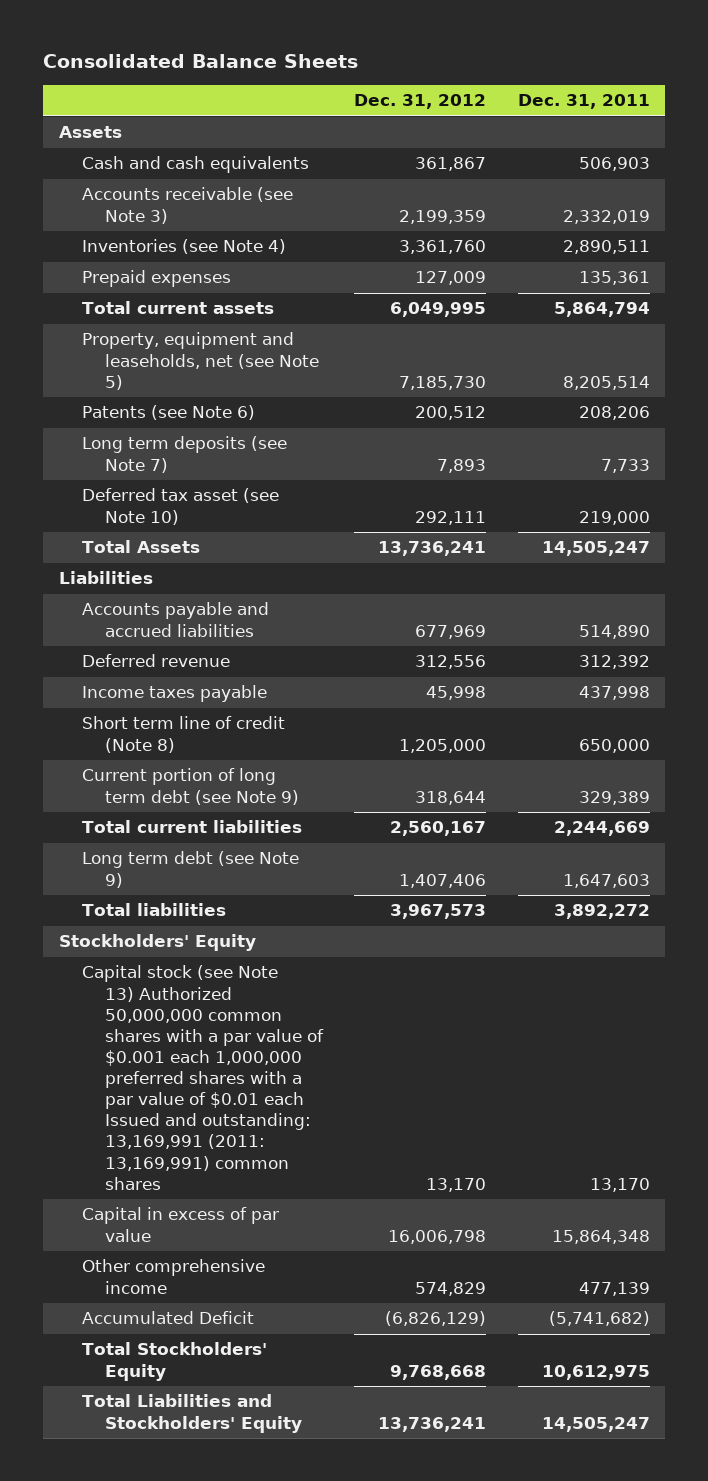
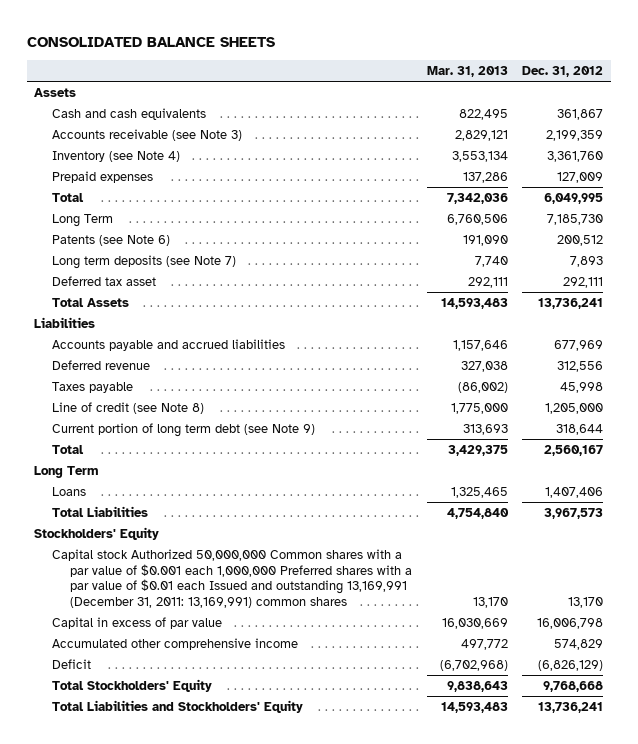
[42,54,358,69] Consolidated Balance Sheets -> [26,37,275,48] CONSOLIDATED BALANCE SHEETS
[517,94,650,110] Dec. 31, 2011 -> none
none -> [426,66,508,78] Mar. 31, 2013
[81,239,286,255] Inventories (see Note 4) -> [51,150,180,162] Inventory (see Note 4)
[81,301,274,315] Total current assets -> [51,192,84,202] Total
[81,332,319,390] Property, equipment and leaseholds, net (see Note 5) -> [51,213,113,227] Long Term
[81,488,279,525] Deferred tax asset (see Note 10) -> [51,275,156,286] Deferred tax asset
[81,685,267,703] Income taxes payable -> [51,381,133,393] Taxes payable
[81,716,285,753] Short term line of credit (Note 8) -> [51,401,204,414] Line of credit (see Note 8)
[81,820,302,834] Total current liabilities -> [51,444,84,454] Total
none -> [34,465,100,478] Long Term
[81,851,299,888] Long term debt (see Note 9) -> [51,486,86,496] Loans
[81,903,226,917] Total liabilities -> [51,505,148,517] Total Liabilities
[81,965,324,1190] Capital stock (see Note 13) Authorized 50,000,000 common shares with a par value of $0.001 each 1,000,000 preferred shares with a par value of $0.01 each Issued and outstanding: 13,169,991 (2011: 13,169,991) common shares -> [51,548,412,608] Capital stock Authorized 50,000,000 Common shares with a par value of $0.001 each 1,000,000 Preferred shares with a par value of $0.01 each Issued and outstanding 13,169,991 (December 31, 2011: 13,169,991) common shares
[81,1259,265,1294] Other comprehensive income -> [51,637,298,650] Accumulated other comprehensive income
[81,1311,254,1325] Accumulated Deficit -> [51,658,91,669] Deficit

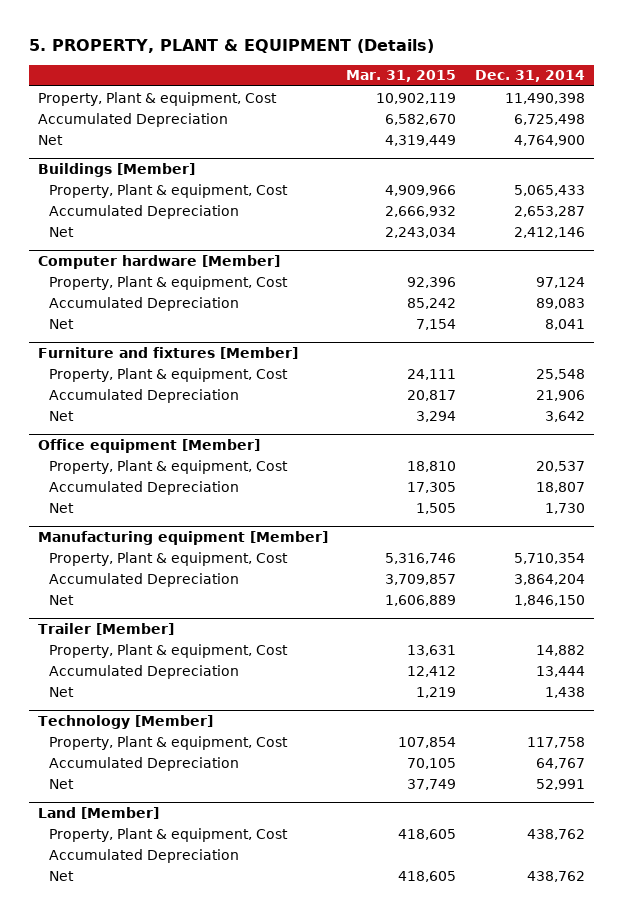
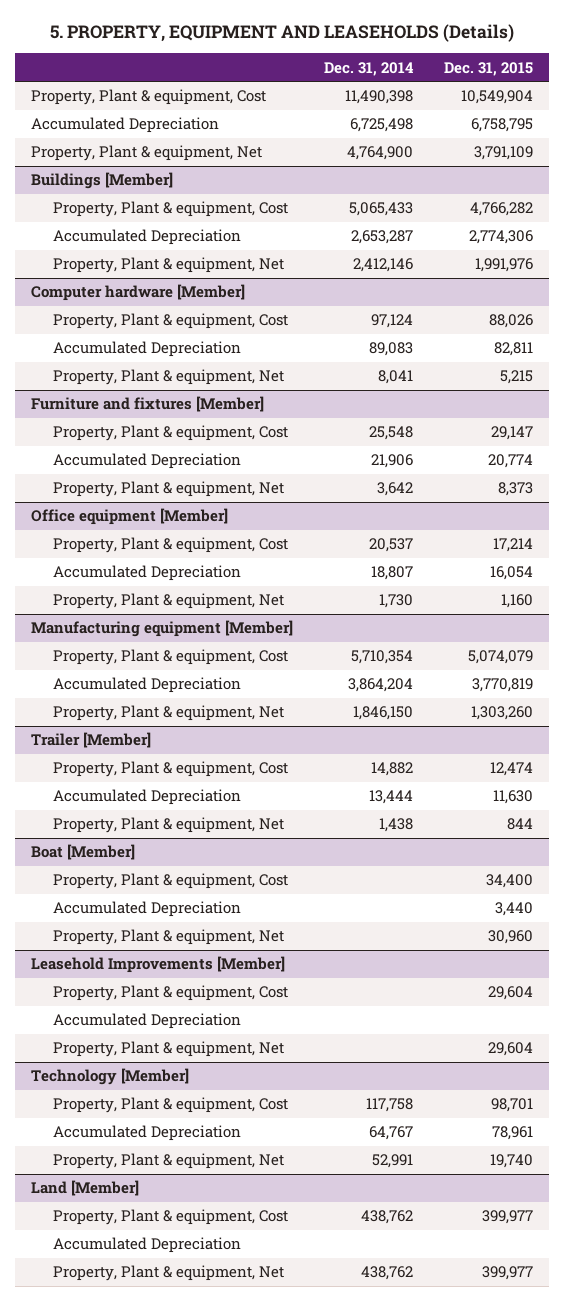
[29,38,435,53] 5. PROPERTY, PLANT & EQUIPMENT (Details) -> [49,24,514,43] 5. PROPERTY, EQUIPMENT AND LEASEHOLDS (Details)
[346,70,457,83] Mar. 31, 2015 -> none
none -> [444,61,534,76] Dec. 31, 2015
[38,134,64,145] Net -> [30,145,262,162] Property, Plant & equipment, Net
[48,226,74,237] Net -> [52,257,284,274] Property, Plant & equipment, Net
[48,318,74,329] Net -> [52,369,284,386] Property, Plant & equipment, Net
[48,410,74,421] Net -> [52,481,284,498] Property, Plant & equipment, Net
[48,502,74,513] Net -> [52,593,284,610] Property, Plant & equipment, Net
[48,594,74,605] Net -> [52,705,284,722] Property, Plant & equipment, Net
[48,686,74,697] Net -> [52,817,284,834] Property, Plant & equipment, Net
none -> [30,844,135,861] Boat [Member]
none -> [52,873,288,890] Property, Plant & equipment, Cost
none -> [52,901,241,918] Accumulated Depreciation
none -> [52,929,284,946] Property, Plant & equipment, Net
none -> [30,956,285,974] Leasehold Improvements [Member]
none -> [52,985,288,1002] Property, Plant & equipment, Cost
none -> [52,1013,241,1030] Accumulated Depreciation
none -> [52,1041,284,1058] Property, Plant & equipment, Net
[48,778,74,789] Net -> [52,1153,284,1170] Property, Plant & equipment, Net
[48,870,74,881] Net -> [52,1265,284,1282] Property, Plant & equipment, Net

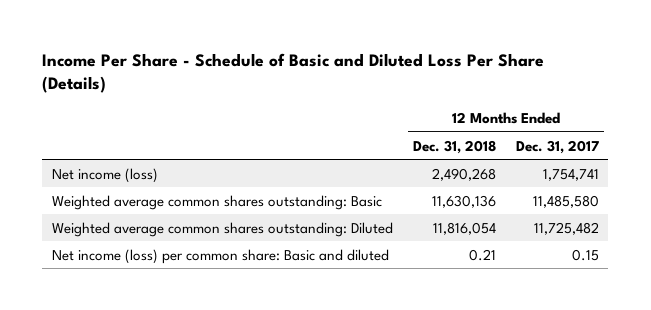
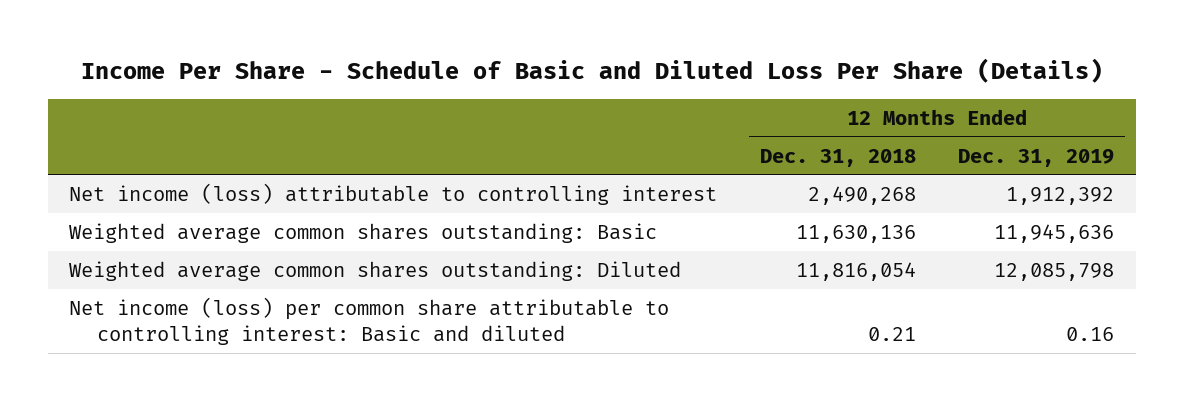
[515,139,599,154] Dec. 31, 2017 -> none
none -> [958,148,1115,167] Dec. 31, 2019
[52,167,159,183] Net income (loss) -> [69,182,718,205] Net income (loss) attributable to controlling interest
[52,248,390,264] Net income (loss) per common share: Basic and diluted -> [69,296,670,345] Net income (loss) per common share attributable to controlling interest: Basic and diluted

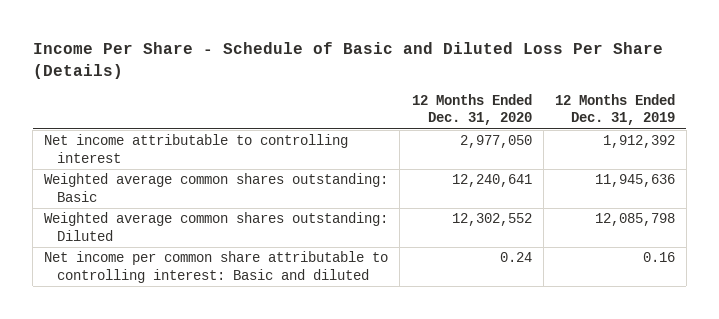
[759,148,916,167] Dec. 31, 2018 -> none
none -> [411,93,532,126] 12 Months Ended Dec. 31, 2020
[69,182,718,205] Net income (loss) attributable to controlling interest -> [44,134,349,163] Net income attributable to controlling interest
[69,296,670,345] Net income (loss) per common share attributable to controlling interest: Basic and diluted -> [44,251,389,283] Net income per common share attributable to controlling interest: Basic and diluted

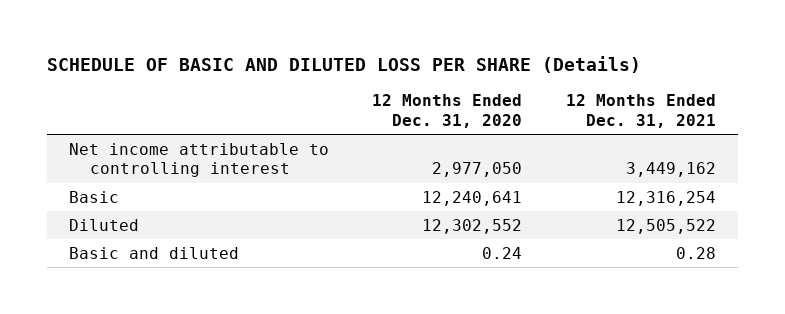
[32,42,663,79] Income Per Share - Schedule of Basic and Diluted Loss Per Share (Details) -> [46,56,641,74] SCHEDULE OF BASIC AND DILUTED LOSS PER SHARE (Details)
[554,93,675,126] 12 Months Ended Dec. 31, 2019 -> none
none -> [566,94,717,129] 12 Months Ended Dec. 31, 2021
[44,173,389,202] Weighted average common shares outstanding: Basic -> [68,190,119,203] Basic
[44,212,389,241] Weighted average common shares outstanding: Diluted -> [68,218,139,231] Diluted
[44,251,389,283] Net income per common share attributable to controlling interest: Basic and diluted -> [68,246,239,259] Basic and diluted

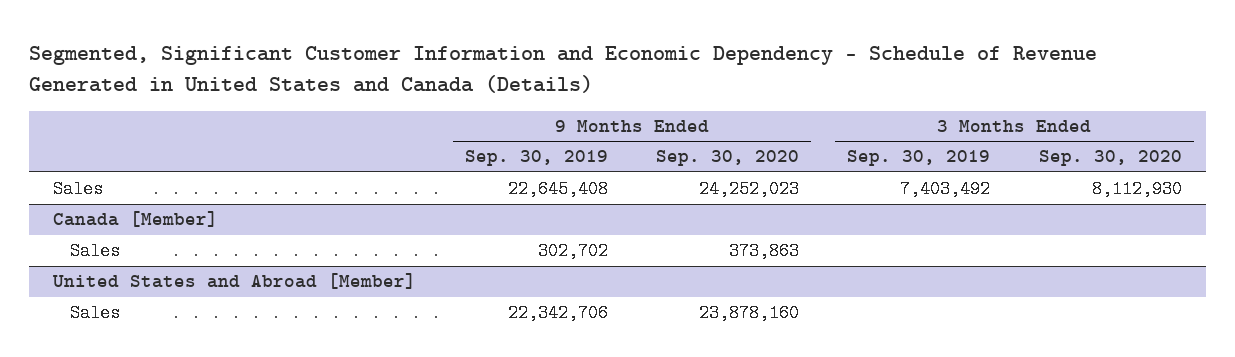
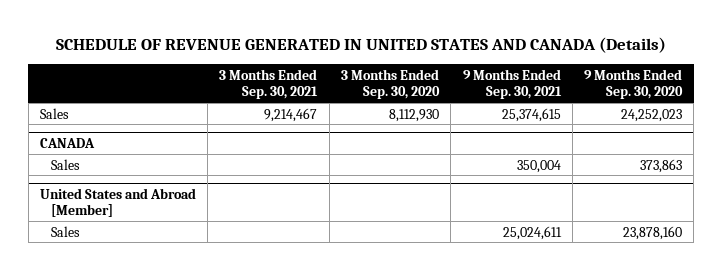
[29,46,1098,93] Segmented, Significant Customer Information and Economic Dependency - Schedule of Revenue Generated in United States and Canada (Details) -> [55,37,666,54] SCHEDULE OF REVENUE GENERATED IN UNITED STATES AND CANADA (Details)
[464,150,608,167] Sep. 30, 2019 -> none
[847,150,991,167] Sep. 30, 2019 -> none
none -> [219,68,319,100] 3 Months Ended Sep. 30, 2021
none -> [462,68,562,100] 9 Months Ended Sep. 30, 2021
[53,211,219,228] Canada [Member] -> [39,137,95,148] CANADA

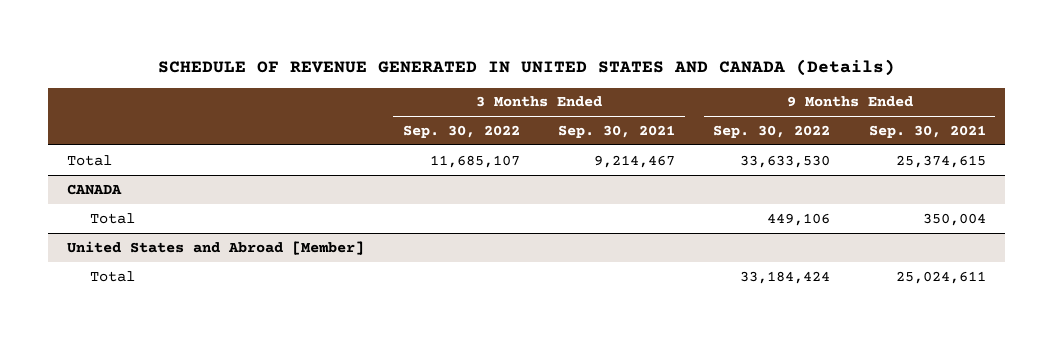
[340,68,440,100] 3 Months Ended Sep. 30, 2020 -> none
[584,68,684,100] 9 Months Ended Sep. 30, 2020 -> none
none -> [402,124,520,138] Sep. 30, 2022
none -> [713,124,831,138] Sep. 30, 2022
[39,107,69,119] Sales -> [67,154,113,166] Total
[51,158,81,170] Sales -> [90,212,136,224] Total
[51,225,81,237] Sales -> [90,270,136,282] Total

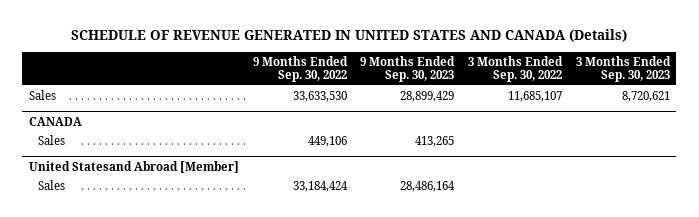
[558,124,676,138] Sep. 30, 2021 -> none
[868,124,986,138] Sep. 30, 2021 -> none
none -> [360,55,456,83] 9 Months Ended Sep. 30, 2023
none -> [575,55,671,83] 3 Months Ended Sep. 30, 2023
[67,154,113,166] Total -> [29,89,57,100] Sales
[90,212,136,224] Total -> [38,134,66,145] Sales
[67,240,365,255] United States and Abroad [Member] -> [29,160,240,173] United Statesand Abroad [Member]
[90,270,136,282] Total -> [38,179,66,190] Sales

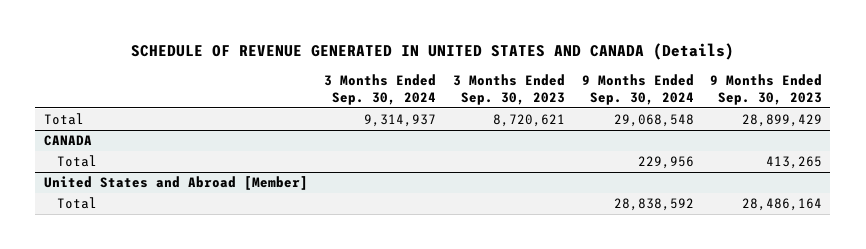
[252,55,348,83] 9 Months Ended Sep. 30, 2022 -> none
[467,55,563,83] 3 Months Ended Sep. 30, 2022 -> none
none -> [324,74,437,105] 3 Months Ended Sep. 30, 2024
none -> [581,74,694,105] 9 Months Ended Sep. 30, 2024
[29,89,57,100] Sales -> [43,113,84,126] Total
[38,134,66,145] Sales -> [57,155,98,168] Total
[29,160,240,173] United Statesand Abroad [Member] -> [43,176,308,191] United States and Abroad [Member]
[38,179,66,190] Sales -> [57,197,98,210] Total

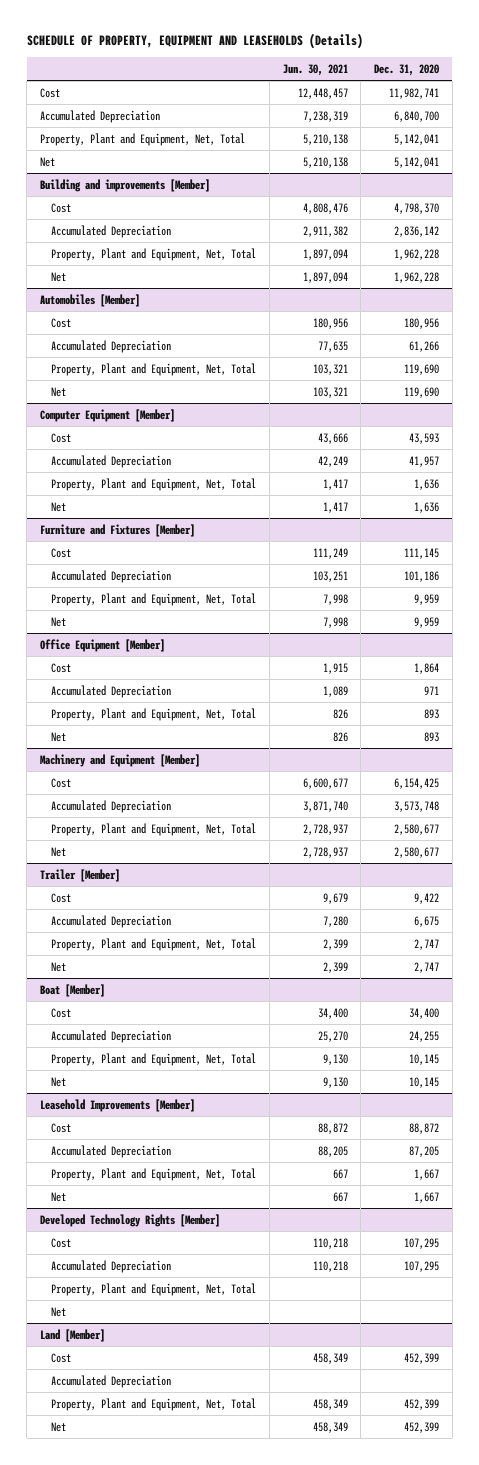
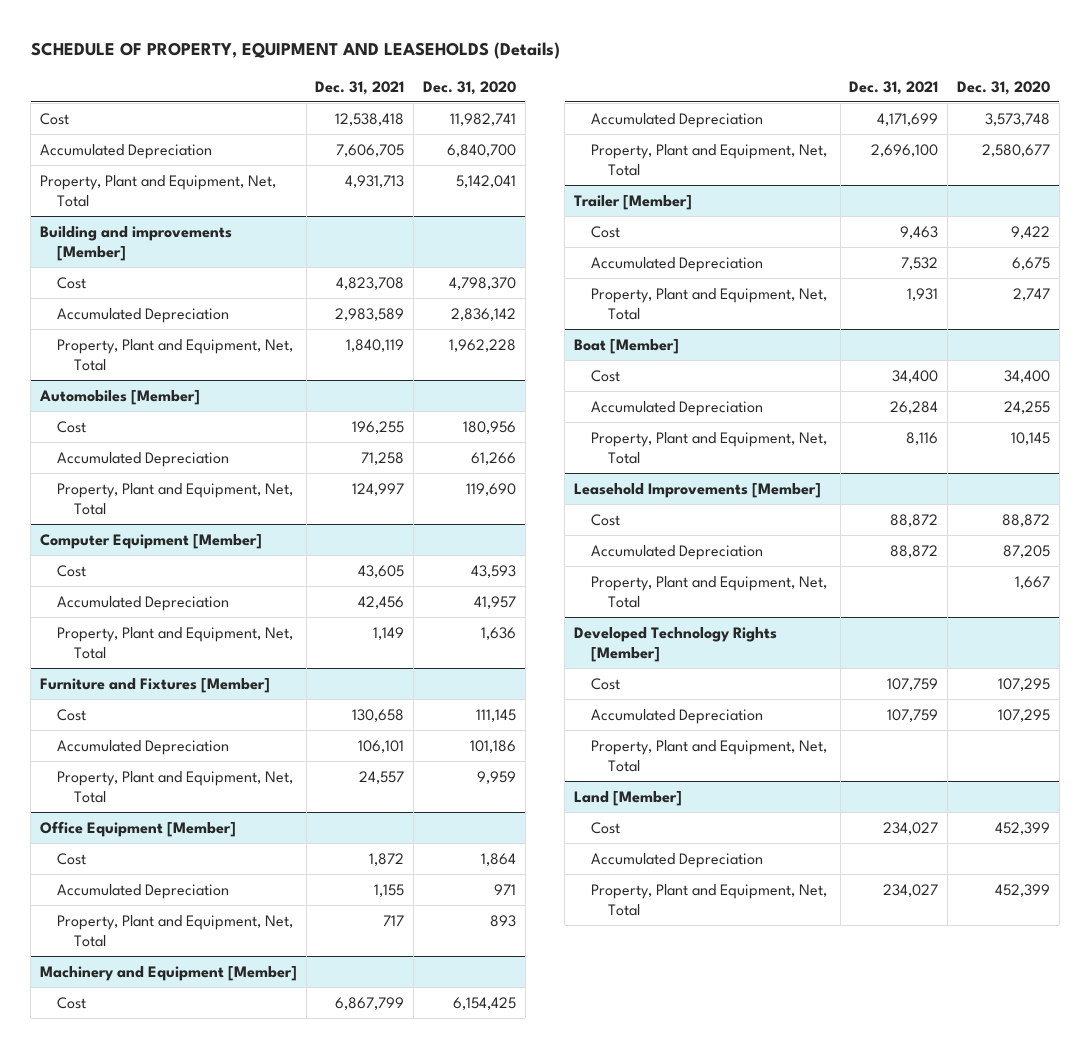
[282,63,348,76] Jun. 30, 2021 -> none
none -> [315,80,405,95] Dec. 31, 2021
[39,156,55,167] Net -> none
[51,271,67,282] Net -> none
[51,386,67,397] Net -> none
[51,501,67,512] Net -> none
[51,616,67,627] Net -> none
[51,731,67,742] Net -> none
[51,846,67,857] Net -> none
[51,961,67,972] Net -> none
[51,1076,67,1087] Net -> none
[51,1191,67,1202] Net -> none
[51,1306,67,1317] Net -> none
[51,1421,67,1432] Net -> none

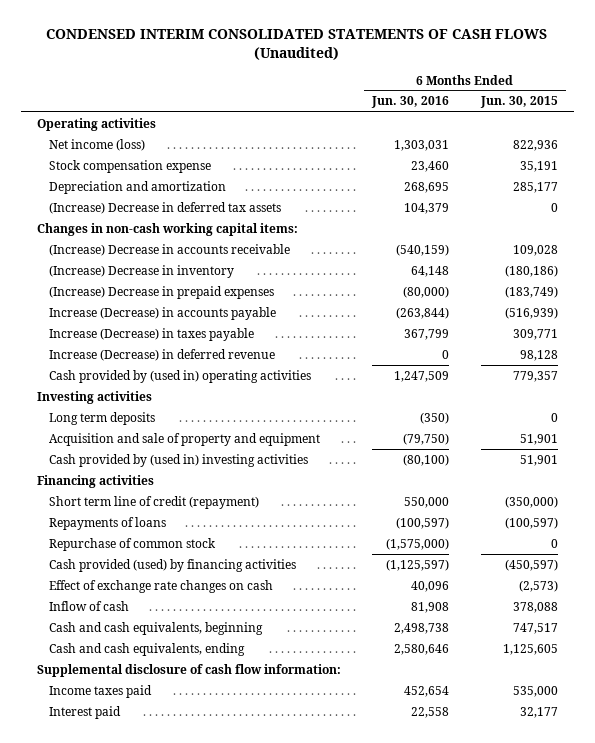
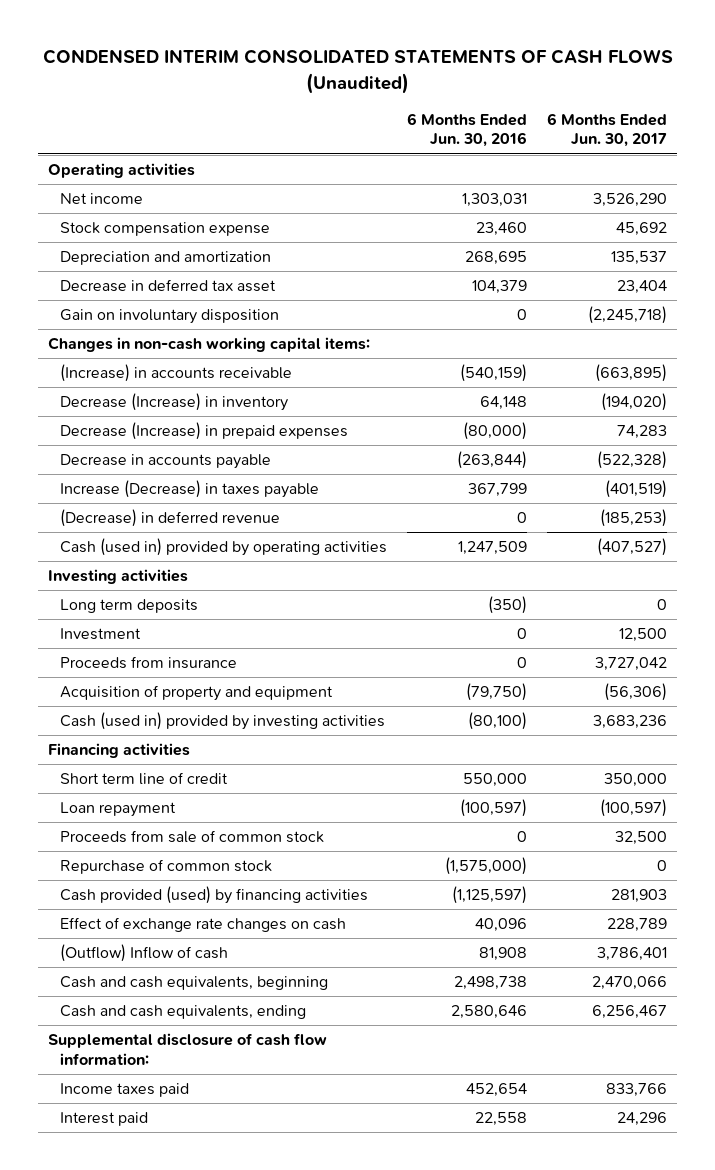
[480,96,559,109] Jun. 30, 2015 -> none
none -> [546,112,667,148] 6 Months Ended Jun. 30, 2017
[49,138,146,151] Net income (loss) -> [60,193,144,205] Net income
[49,201,282,214] (Increase) Decrease in deferred tax assets -> [60,279,277,293] Decrease in deferred tax asset
none -> [60,309,280,325] Gain on involuntary disposition
[49,243,291,256] (Increase) Decrease in accounts receivable -> [60,364,293,383] (Increase) in accounts receivable
[49,264,235,278] (Increase) Decrease in inventory -> [60,393,289,412] Decrease (Increase) in inventory
[49,285,275,299] (Increase) Decrease in prepaid expenses -> [60,422,349,441] Decrease (Increase) in prepaid expenses
[49,306,277,320] Increase (Decrease) in accounts payable -> [60,454,272,470] Decrease in accounts payable
[49,348,276,361] Increase (Decrease) in deferred revenue -> [60,509,281,528] (Decrease) in deferred revenue
[49,369,312,383] Cash provided by (used in) operating activities -> [60,538,388,557] Cash (used in) provided by operating activities
none -> [60,628,142,641] Investment
none -> [60,656,238,670] Proceeds from insurance
[49,432,321,446] Acquisition and sale of property and equipment -> [60,685,334,702] Acquisition of property and equipment
[49,453,309,467] Cash provided by (used in) investing activities -> [60,712,386,731] Cash (used in) provided by investing activities
[49,495,260,509] Short term line of credit (repayment) -> [60,772,229,786] Short term line of credit
[49,516,167,530] Repayments of loans -> [60,802,177,818] Loan repayment
none -> [60,830,325,844] Proceeds from sale of common stock
[49,600,130,611] Inflow of cash -> [60,944,229,963] (Outflow) Inflow of cash

